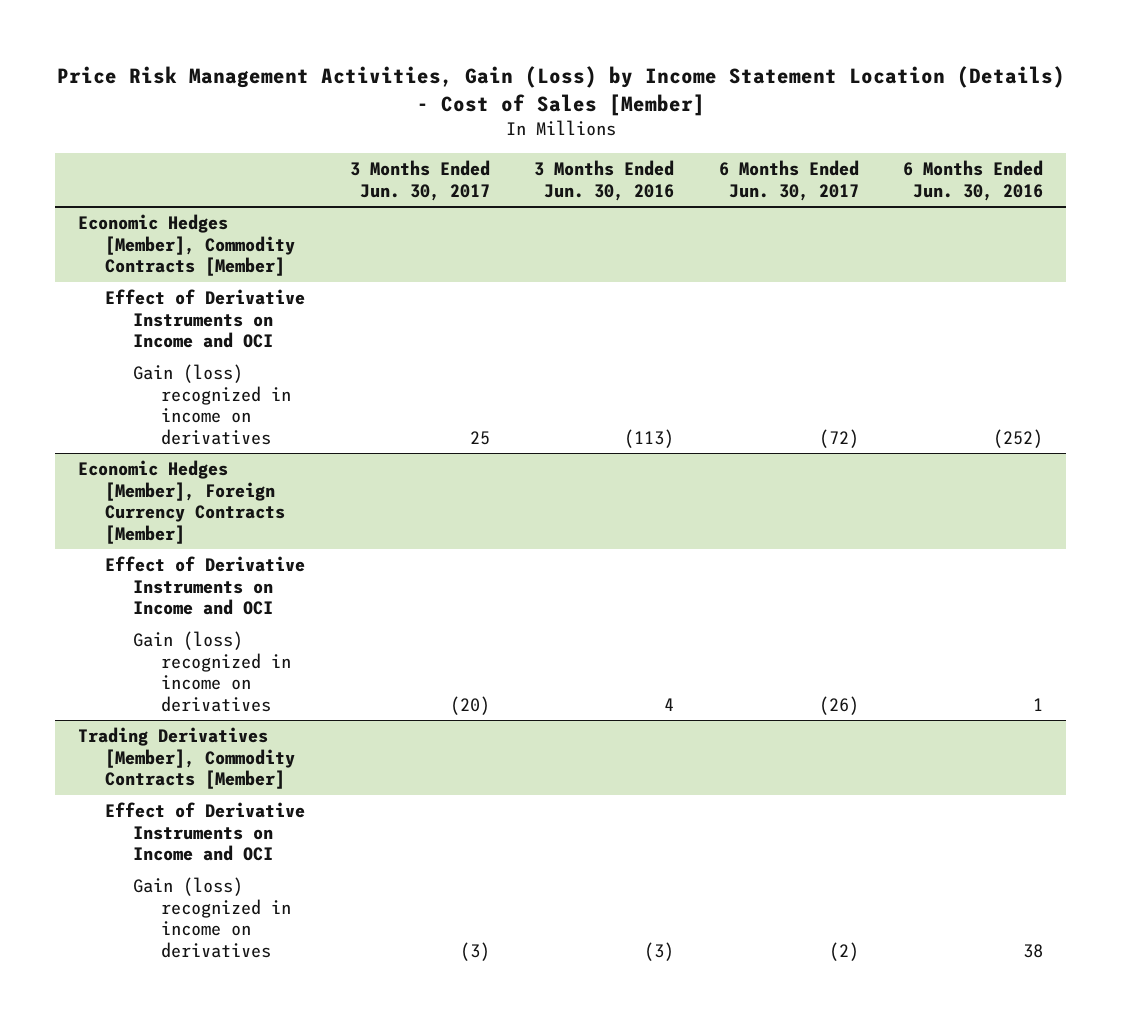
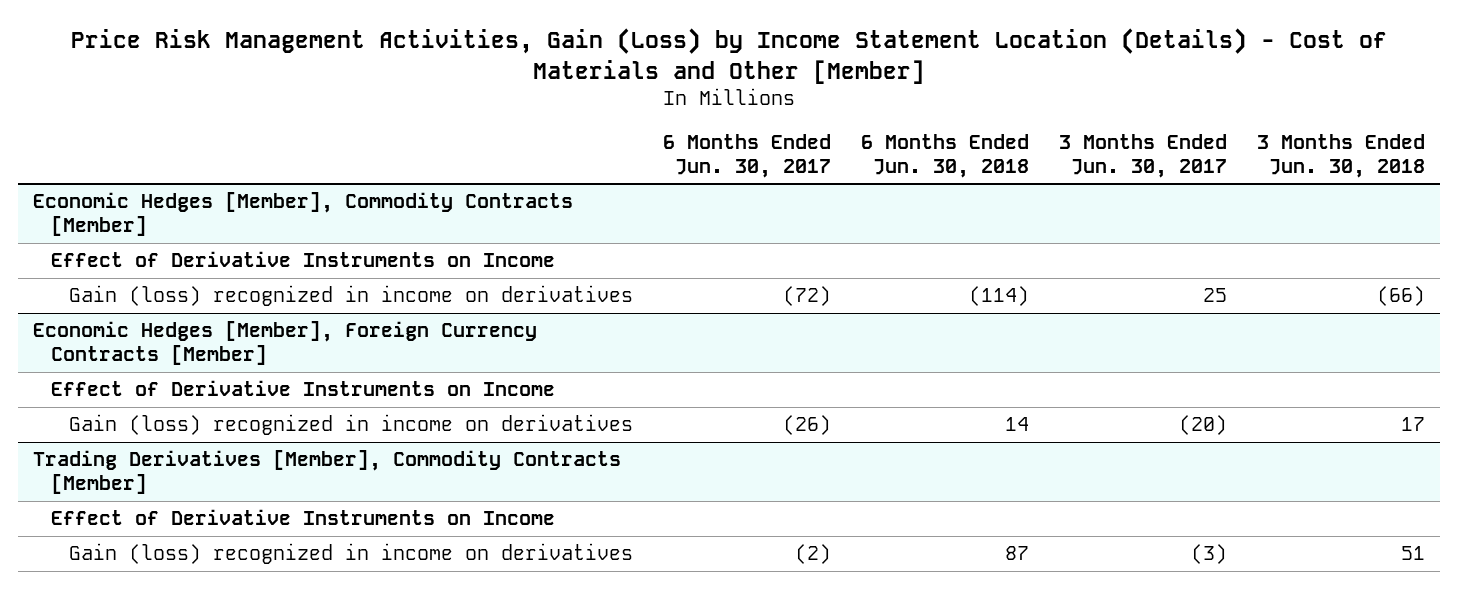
[56,66,1065,116] Price Risk Management Activities, Gain (Loss) by Income Statement Location (Details) - Cost of Sales [Member] -> [70,28,1387,84] Price Risk Management Activities, Gain (Loss) by Income Statement Location (Details) - Cost of Materials and Other [Member]
[534,160,675,201] 3 Months Ended Jun. 30, 2016 -> none
[903,160,1044,201] 6 Months Ended Jun. 30, 2016 -> none
none -> [861,133,1030,178] 6 Months Ended Jun. 30, 2018
none -> [1256,133,1425,178] 3 Months Ended Jun. 30, 2018
[105,289,306,349] Effect of Derivative Instruments on Income and OCI -> [51,251,556,268] Effect of Derivative Instruments on Income
[105,556,306,616] Effect of Derivative Instruments on Income and OCI -> [51,380,556,397] Effect of Derivative Instruments on Income
[105,802,306,862] Effect of Derivative Instruments on Income and OCI -> [51,509,556,526] Effect of Derivative Instruments on Income

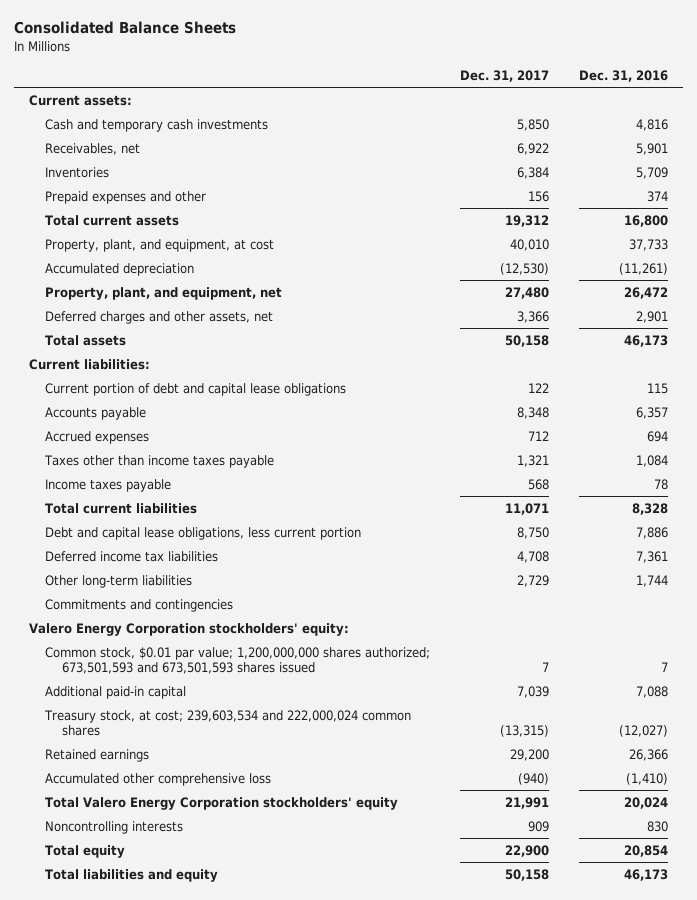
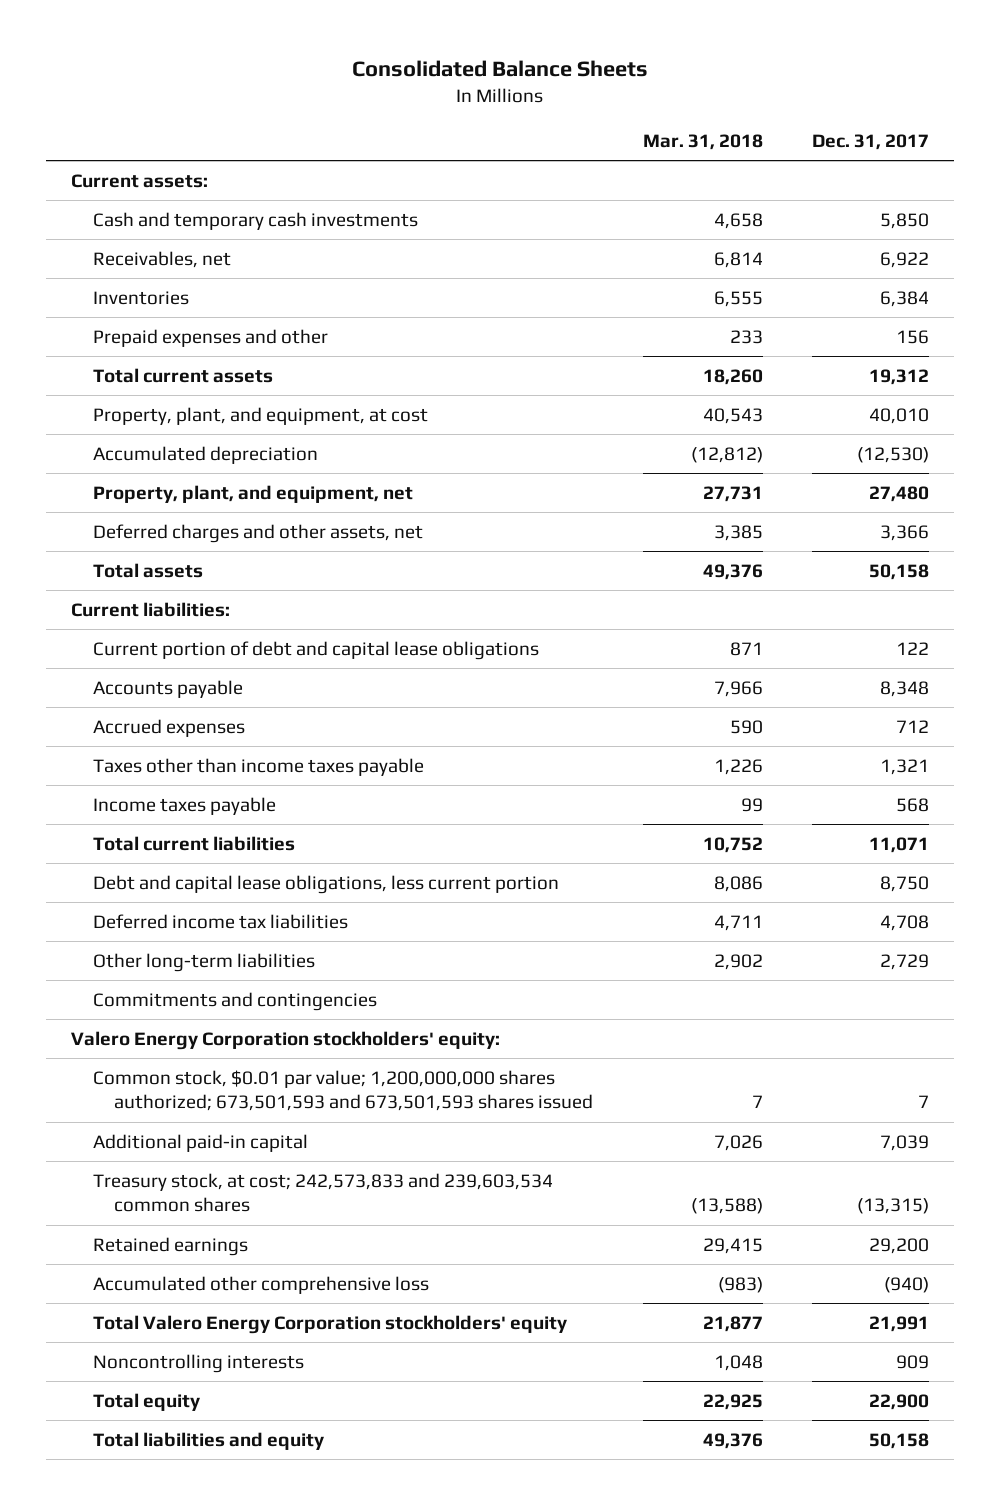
[579,69,669,82] Dec. 31, 2016 -> none
none -> [642,133,763,150] Mar. 31, 2018
[44,709,412,736] Treasury stock, at cost; 239,603,534 and 222,000,024 common shares -> [92,1172,553,1213] Treasury stock, at cost; 242,573,833 and 239,603,534 common shares

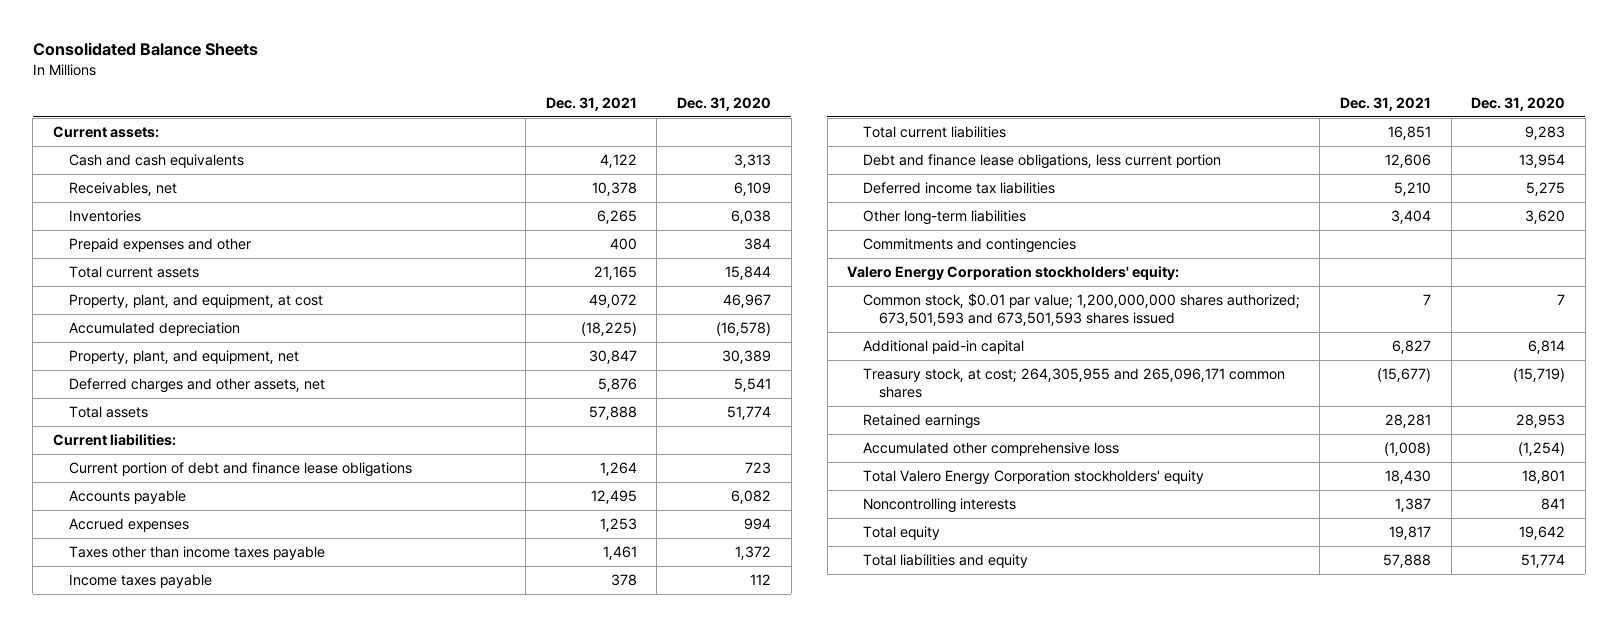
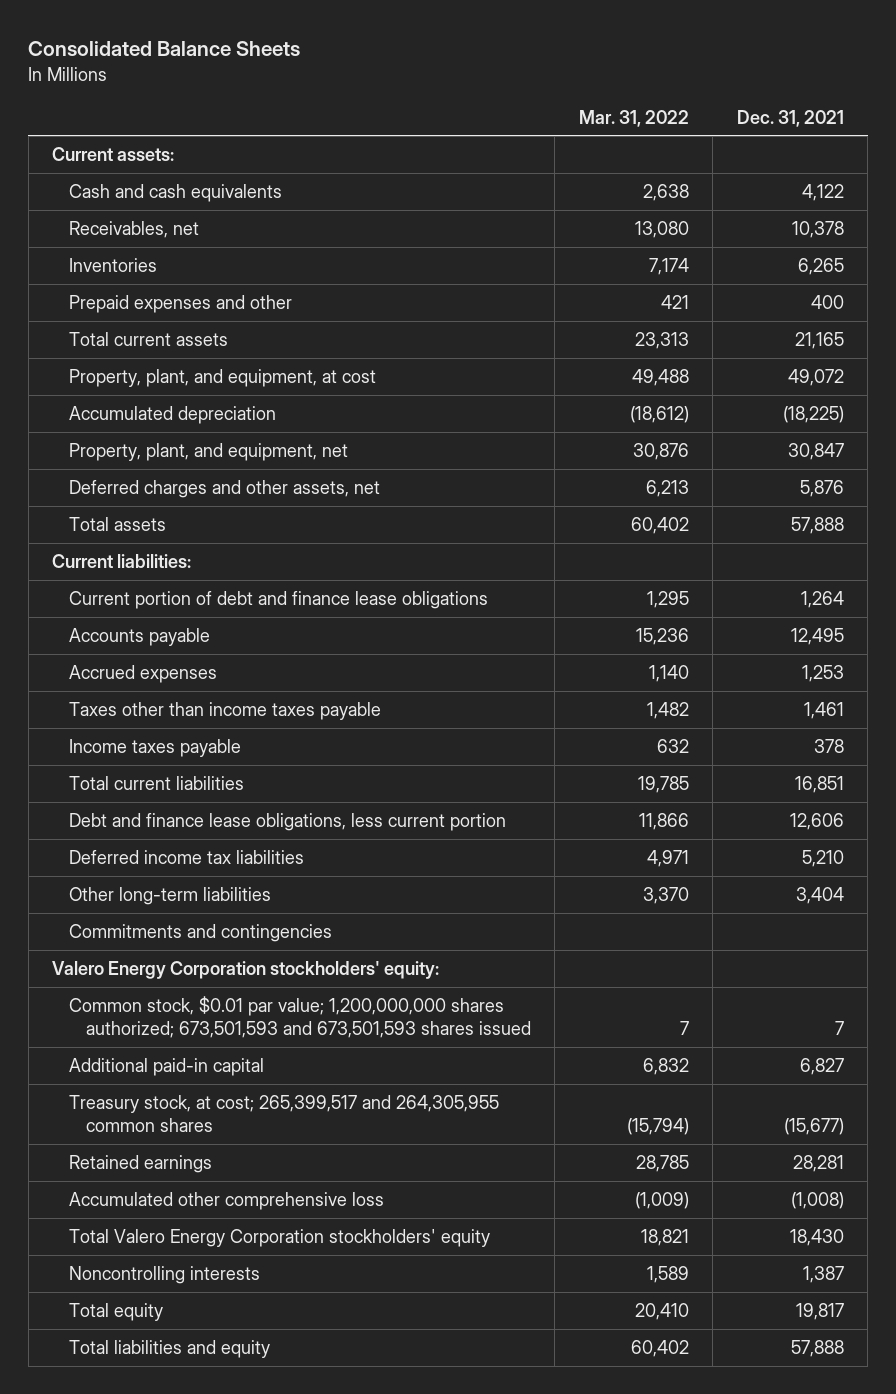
[676,97,771,112] Dec. 31, 2020 -> none
none -> [578,109,689,127] Mar. 31, 2022
[862,368,1285,399] Treasury stock, at cost; 264,305,955 and 265,096,171 common shares -> [69,1095,500,1132] Treasury stock, at cost; 265,399,517 and 264,305,955 common shares

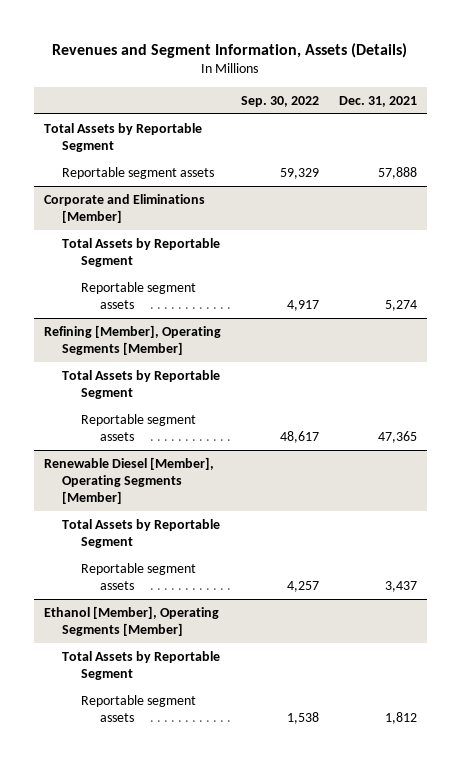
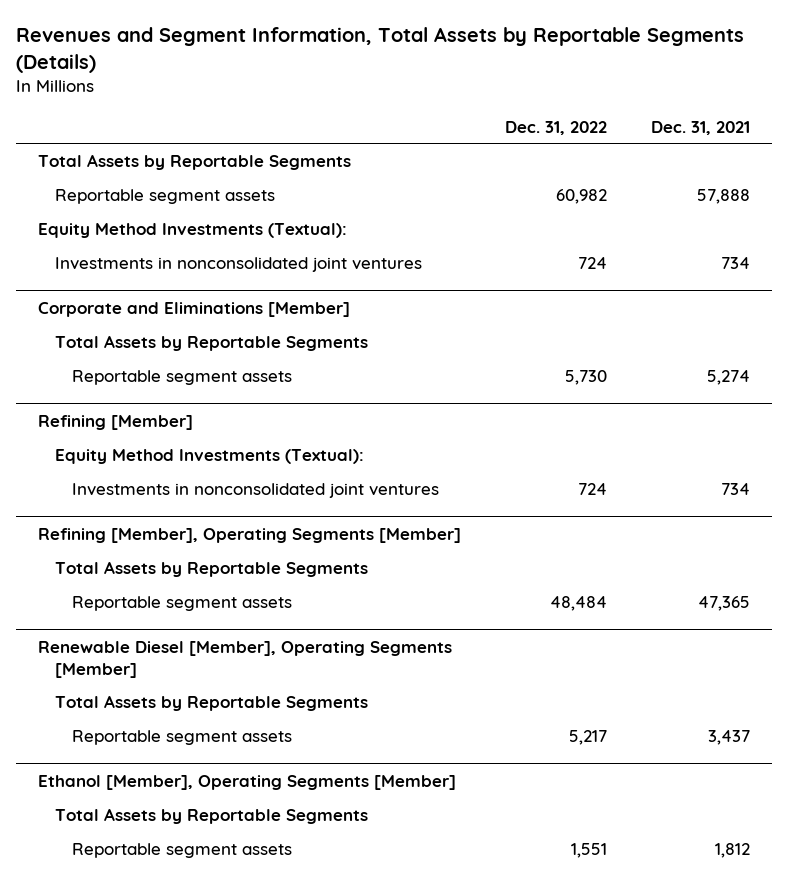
[52,42,408,58] Revenues and Segment Information, Assets (Details) -> [15,27,744,74] Revenues and Segment Information, Total Assets by Reportable Segments (Details)
[240,95,319,107] Sep. 30, 2022 -> none
none -> [504,120,607,135] Dec. 31, 2022
[43,123,202,152] Total Assets by Reportable Segment -> [37,153,351,170] Total Assets by Reportable Segments
none -> [37,222,347,238] Equity Method Investments (Textual):
none -> [55,256,423,272] Investments in nonconsolidated joint ventures
[62,238,221,267] Total Assets by Reportable Segment -> [55,334,369,351] Total Assets by Reportable Segments
none -> [37,414,193,430] Refining [Member]
none -> [55,448,365,464] Equity Method Investments (Textual):
none -> [72,482,440,498] Investments in nonconsolidated joint ventures
[62,370,221,399] Total Assets by Reportable Segment -> [55,560,369,577] Total Assets by Reportable Segments
[62,519,221,548] Total Assets by Reportable Segment -> [55,694,369,711] Total Assets by Reportable Segments
[62,651,221,680] Total Assets by Reportable Segment -> [55,807,369,824] Total Assets by Reportable Segments

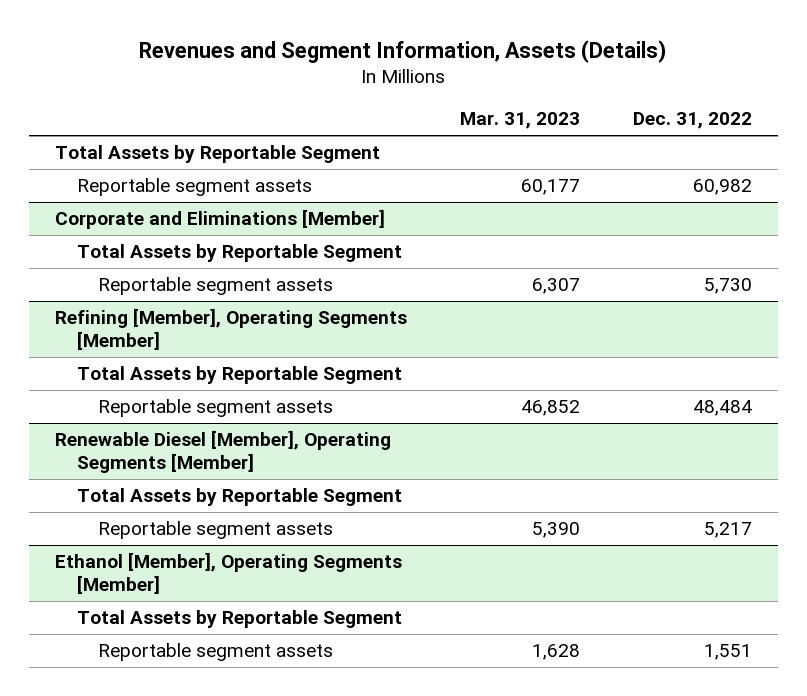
[15,27,744,74] Revenues and Segment Information, Total Assets by Reportable Segments (Details) -> [139,39,667,63] Revenues and Segment Information, Assets (Details)
[650,120,750,135] Dec. 31, 2021 -> none
none -> [459,112,580,130] Mar. 31, 2023
[37,153,351,170] Total Assets by Reportable Segments -> [54,145,380,164] Total Assets by Reportable Segment
[37,222,347,238] Equity Method Investments (Textual): -> none
[55,256,423,272] Investments in nonconsolidated joint ventures -> none
[55,334,369,351] Total Assets by Reportable Segments -> [76,244,402,263] Total Assets by Reportable Segment
[37,414,193,430] Refining [Member] -> none
[55,448,365,464] Equity Method Investments (Textual): -> none
[72,482,440,498] Investments in nonconsolidated joint ventures -> none
[55,560,369,577] Total Assets by Reportable Segments -> [76,366,402,385] Total Assets by Reportable Segment
[55,694,369,711] Total Assets by Reportable Segments -> [76,488,402,507] Total Assets by Reportable Segment
[55,807,369,824] Total Assets by Reportable Segments -> [76,610,402,629] Total Assets by Reportable Segment

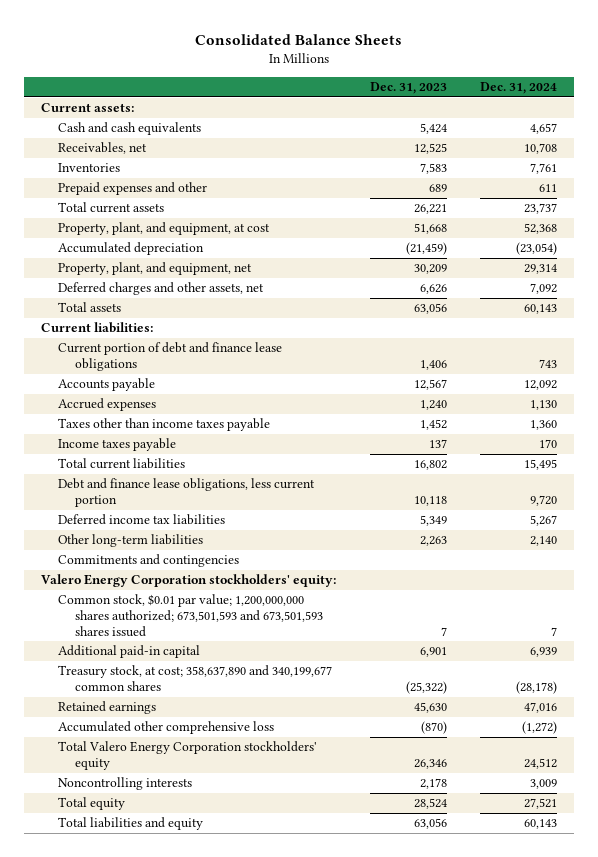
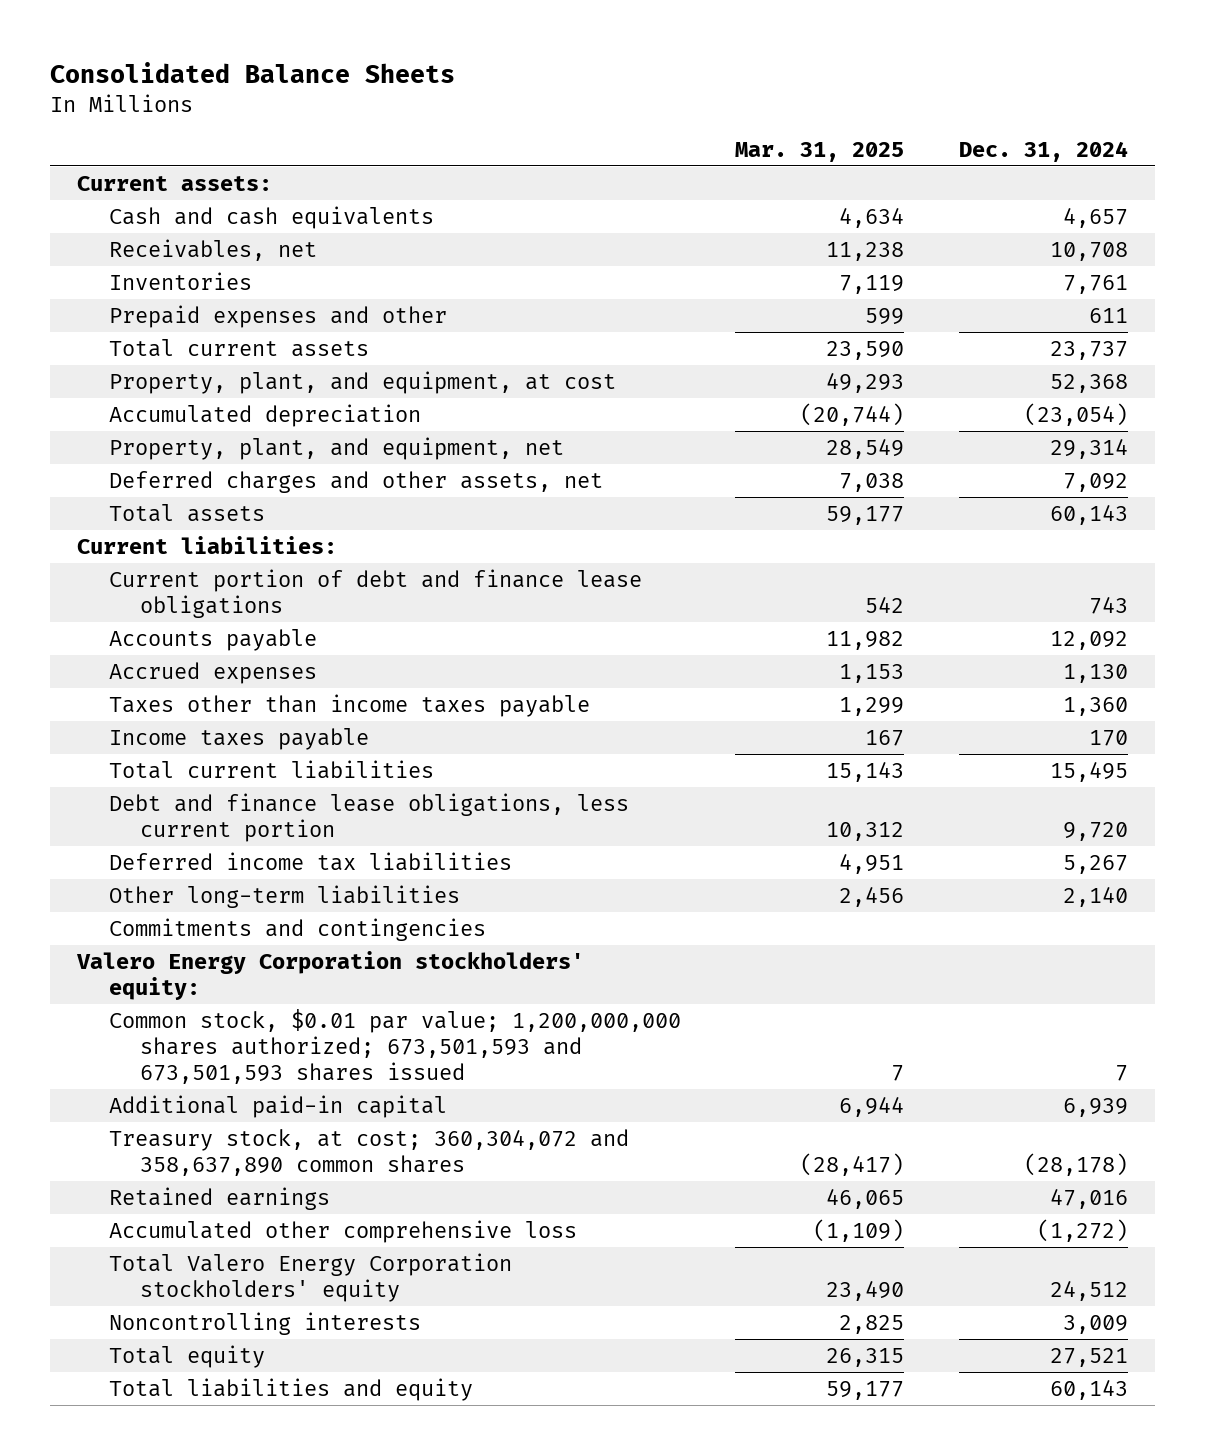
[369,82,447,95] Dec. 31, 2023 -> none
none -> [735,141,905,162] Mar. 31, 2025
[58,665,333,692] Treasury stock, at cost; 358,637,890 and 340,199,677 common shares -> [108,1128,629,1176] Treasury stock, at cost; 360,304,072 and 358,637,890 common shares

